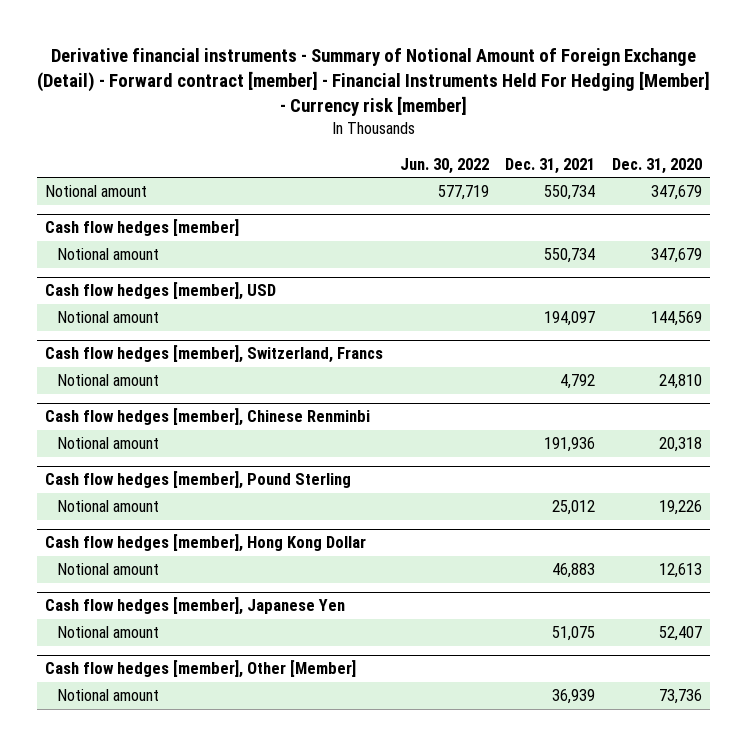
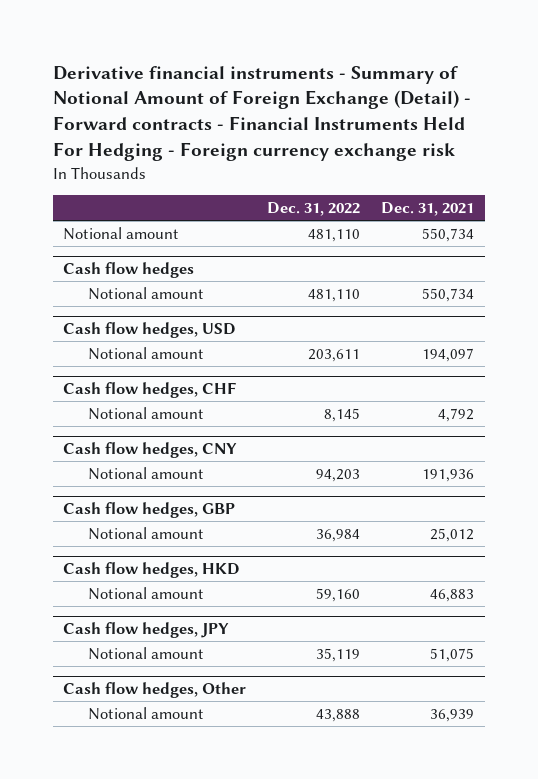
[36,47,710,117] Derivative financial instruments - Summary of Notional Amount of Foreign Exchange (Detail) - Forward contract [member] - Financial Instruments Held For Hedging [Member] - Currency risk [member] -> [52,65,471,162] Derivative financial instruments - Summary of Notional Amount of Foreign Exchange (Detail) - Forward contracts - Financial Instruments Held For Hedging - Foreign currency exchange risk
[399,157,489,174] Jun. 30, 2022 -> none
[611,157,702,174] Dec. 31, 2020 -> none
none -> [267,202,361,217] Dec. 31, 2022
[45,219,240,237] Cash flow hedges [member] -> [63,262,195,279] Cash flow hedges
[45,282,277,301] Cash flow hedges [member], USD -> [63,322,237,339] Cash flow hedges, USD
[45,345,384,364] Cash flow hedges [member], Switzerland, Francs -> none
none -> [63,382,237,399] Cash flow hedges, CHF
[45,408,371,427] Cash flow hedges [member], Chinese Renminbi -> none
none -> [63,442,238,459] Cash flow hedges, CNY
[45,471,352,490] Cash flow hedges [member], Pound Sterling -> none
none -> [63,502,236,519] Cash flow hedges, GBP
[45,534,367,553] Cash flow hedges [member], Hong Kong Dollar -> none
none -> [63,562,241,579] Cash flow hedges, HKD
[45,597,346,616] Cash flow hedges [member], Japanese Yen -> none
none -> [63,622,230,639] Cash flow hedges, JPY
[45,660,357,679] Cash flow hedges [member], Other [Member] -> [63,682,247,699] Cash flow hedges, Other

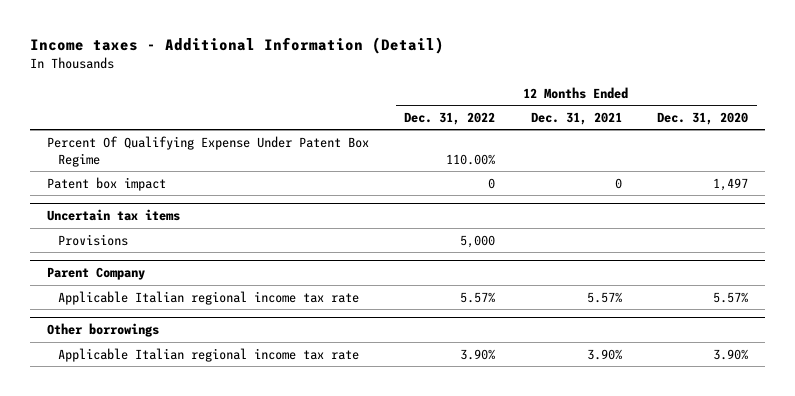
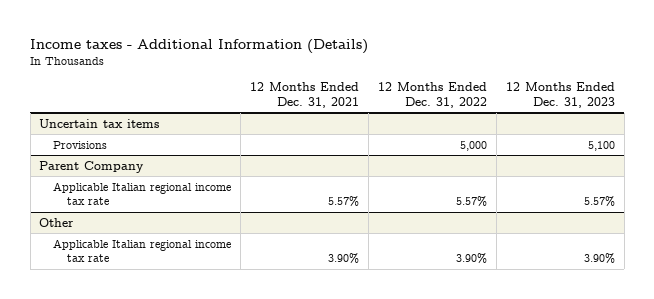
[29,37,444,55] Income taxes - Additional Information (Detail) -> [30,38,369,54] Income taxes - Additional Information (Details)
[656,112,748,126] Dec. 31, 2020 -> none
none -> [506,82,616,108] 12 Months Ended Dec. 31, 2023
[47,135,370,167] Percent Of Qualifying Expense Under Patent Box Regime -> none
[47,176,167,191] Patent box impact -> none
[47,323,160,338] Other borrowings -> [39,217,75,227] Other

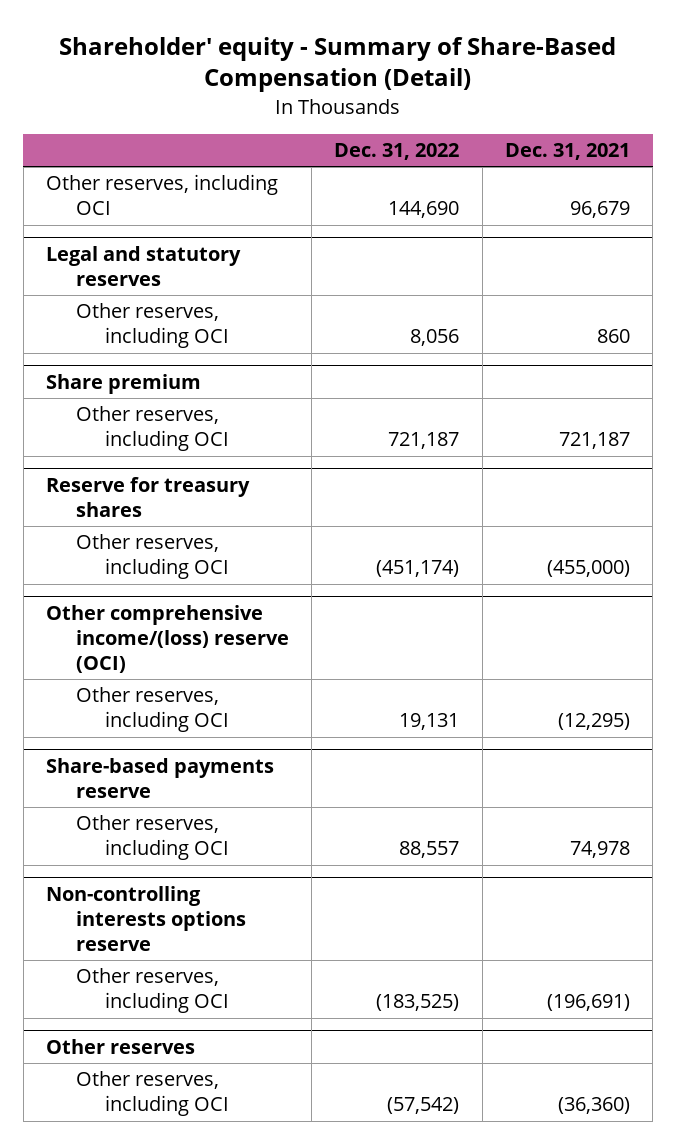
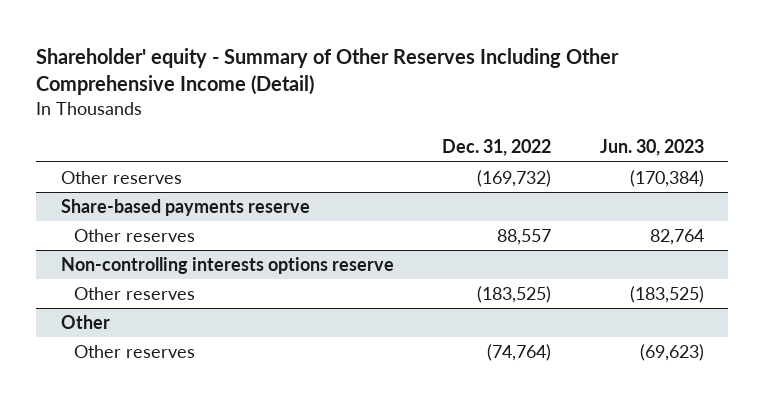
[59,36,617,93] Shareholder' equity - Summary of Share-Based Compensation (Detail) -> [36,47,620,96] Shareholder' equity - Summary of Other Reserves Including Other Comprehensive Income (Detail)
[505,143,631,161] Dec. 31, 2021 -> none
none -> [599,139,704,157] Jun. 30, 2023
[46,245,242,287] Legal and statutory reserves -> none
[75,303,230,349] Other reserves, including OCI -> none
[46,373,202,394] Share premium -> none
[75,406,230,452] Other reserves, including OCI -> none
[46,476,251,518] Reserve for treasury shares -> none
[75,534,230,580] Other reserves, including OCI -> none
[46,604,289,674] Other comprehensive income/(loss) reserve (OCI) -> none
[75,687,230,733] Other reserves, including OCI -> none
[46,174,279,216] Other reserves, including OCI -> [60,171,182,185] Other reserves
[388,201,460,219] 144,690 -> [477,170,552,188] (169,732)
[75,815,230,861] Other reserves, including OCI -> [74,229,196,243] Other reserves
[75,968,230,1014] Other reserves, including OCI -> [74,287,196,301] Other reserves
[46,1038,196,1054] Other reserves -> [60,315,110,330] Other
[75,1071,230,1117] Other reserves, including OCI -> [74,345,196,359] Other reserves
[387,1097,460,1115] (57,542) -> [487,344,552,362] (74,764)

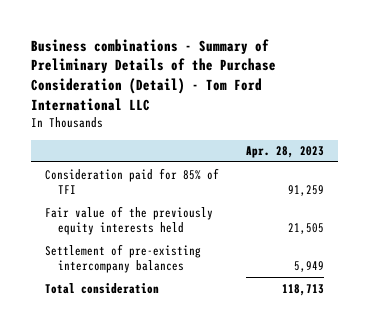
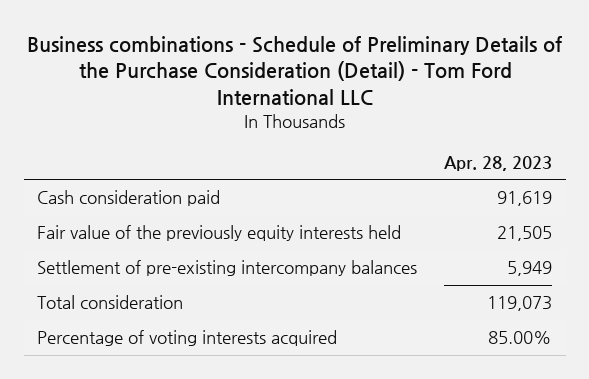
[31,38,277,111] Business combinations - Summary of Preliminary Details of the Purchase Consideration (Detail) - Tom Ford International LLC -> [26,35,562,106] Business combinations - Schedule of Preliminary Details of the Purchase Consideration (Detail) - Tom Ford International LLC
[44,167,219,195] Consideration paid for 85% of TFI -> [37,190,221,207] Cash consideration paid
[288,185,325,197] 91,259 -> [497,191,553,207] 91,619
[282,283,325,296] 118,713 -> [487,296,553,312] 119,073
none -> [37,330,338,347] Percentage of voting interests acquired

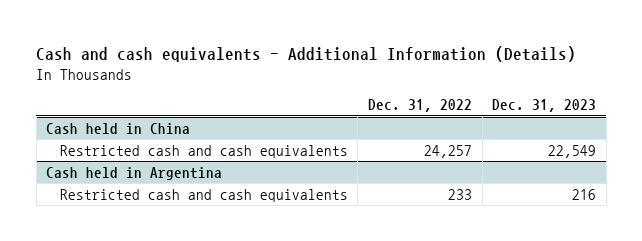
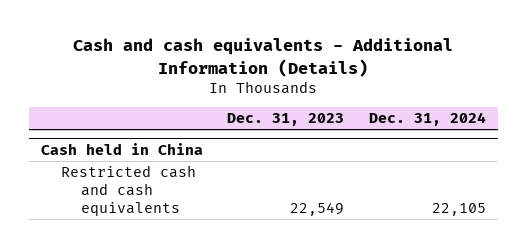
[367,99,472,113] Dec. 31, 2022 -> none
none -> [368,112,486,127] Dec. 31, 2024
[46,166,223,180] Cash held in Argentina -> none
[59,188,348,202] Restricted cash and cash equivalents -> none

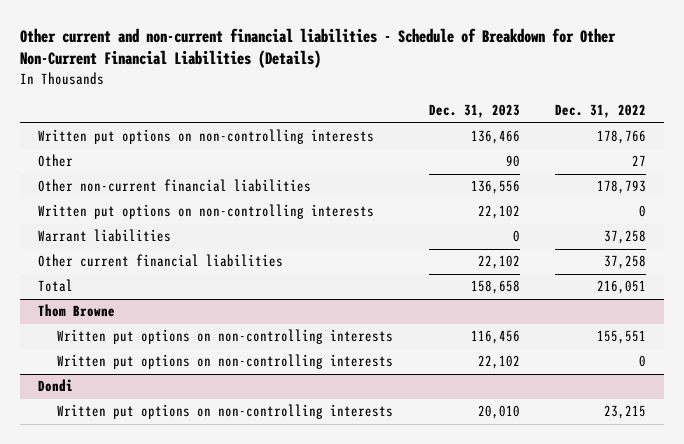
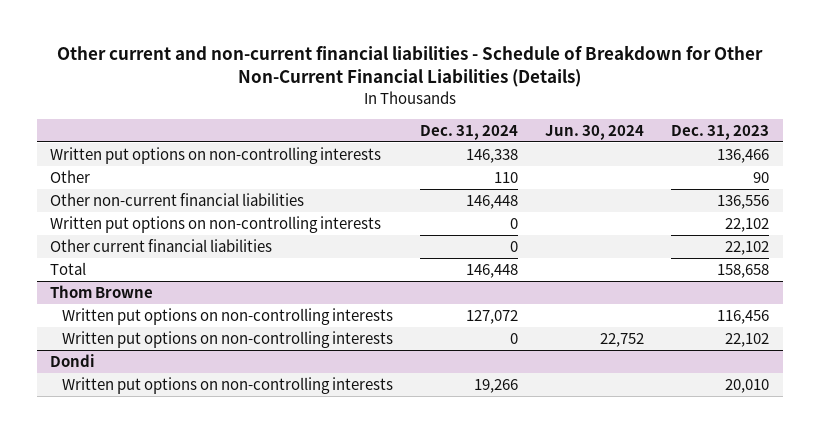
[555,104,647,119] Dec. 31, 2022 -> none
none -> [420,124,519,140] Dec. 31, 2024
none -> [545,124,645,140] Jun. 30, 2024
[37,229,171,243] Warrant liabilities -> none

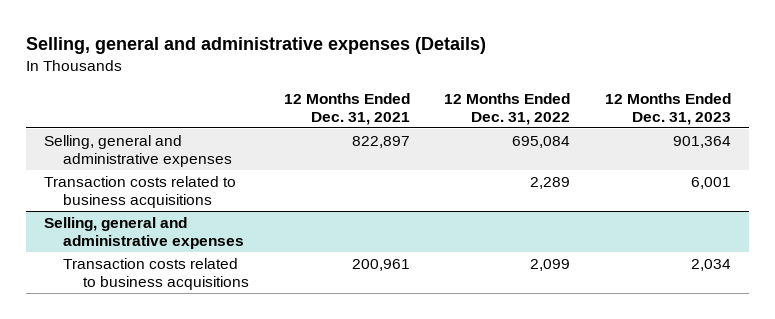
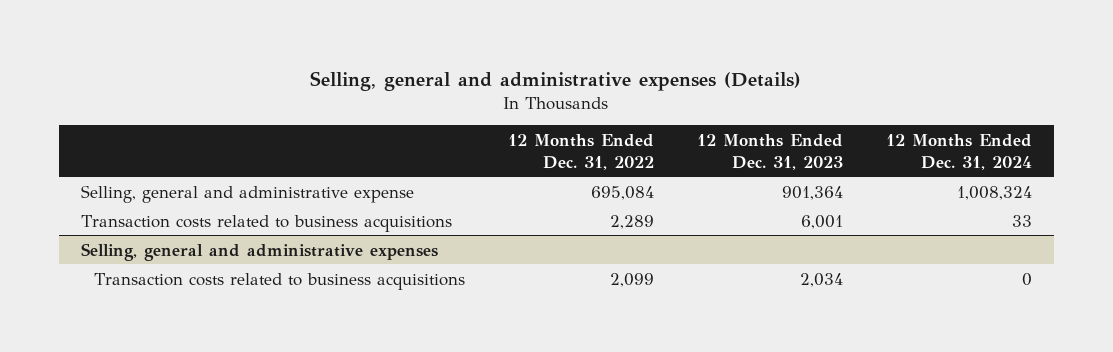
[283,92,410,125] 12 Months Ended Dec. 31, 2021 -> none
none -> [885,134,1032,170] 12 Months Ended Dec. 31, 2024
[43,134,233,167] Selling, general and administrative expenses -> [80,184,414,203] Selling, general and administrative expense

